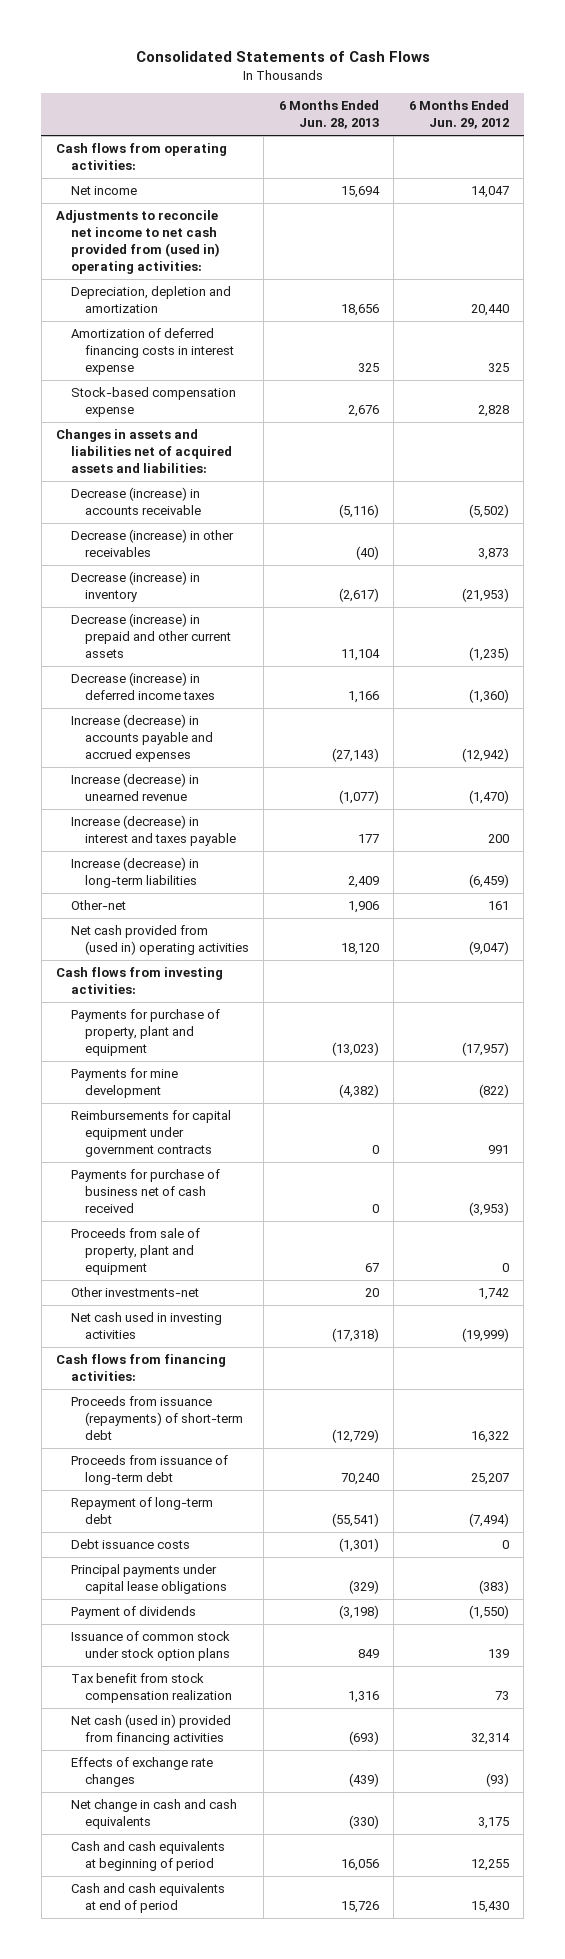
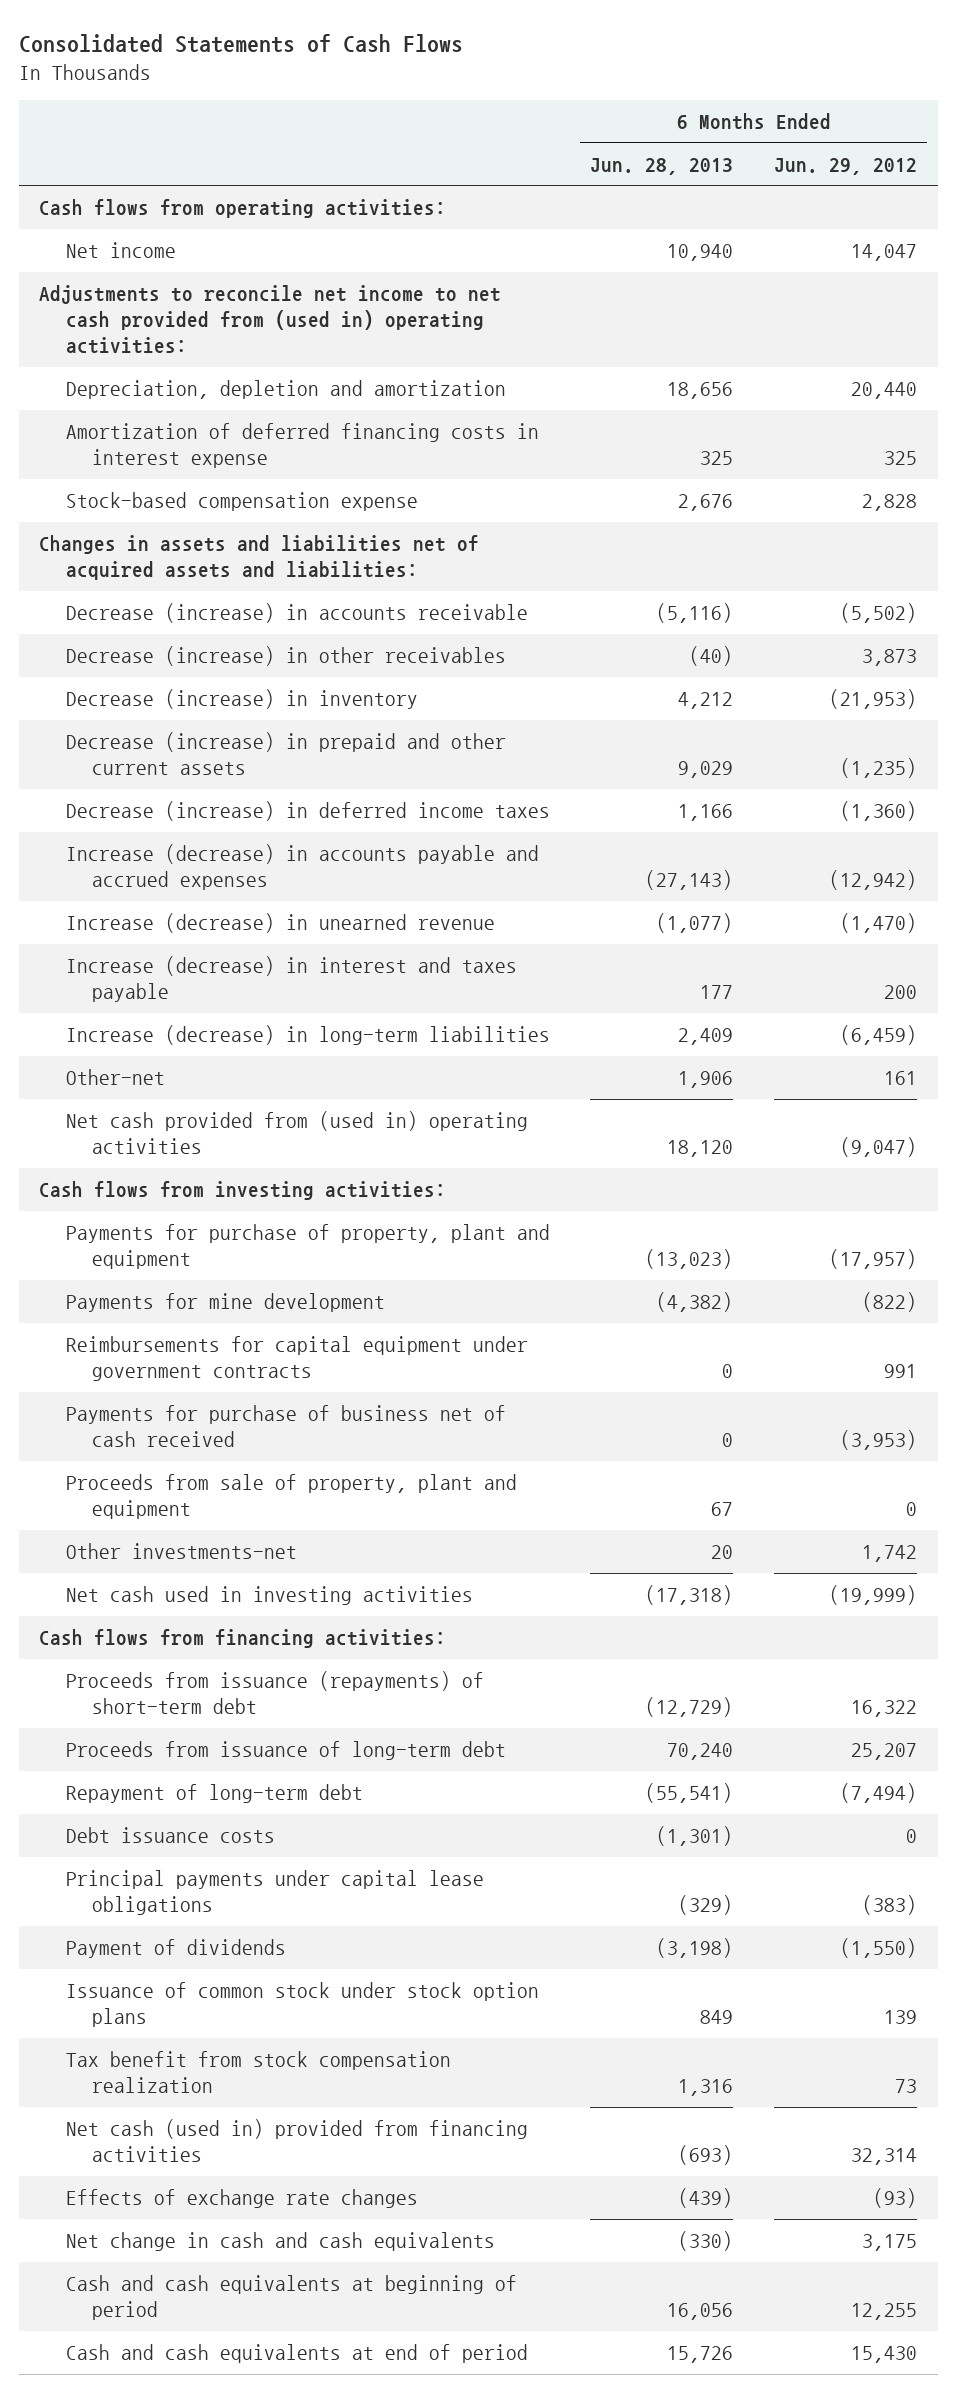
[340,186,380,199] 15,694 -> [667,243,734,261] 10,940
[338,588,379,603] (2,617) -> [678,691,734,709] 4,212
[340,649,380,662] 11,104 -> [678,761,734,779] 9,029

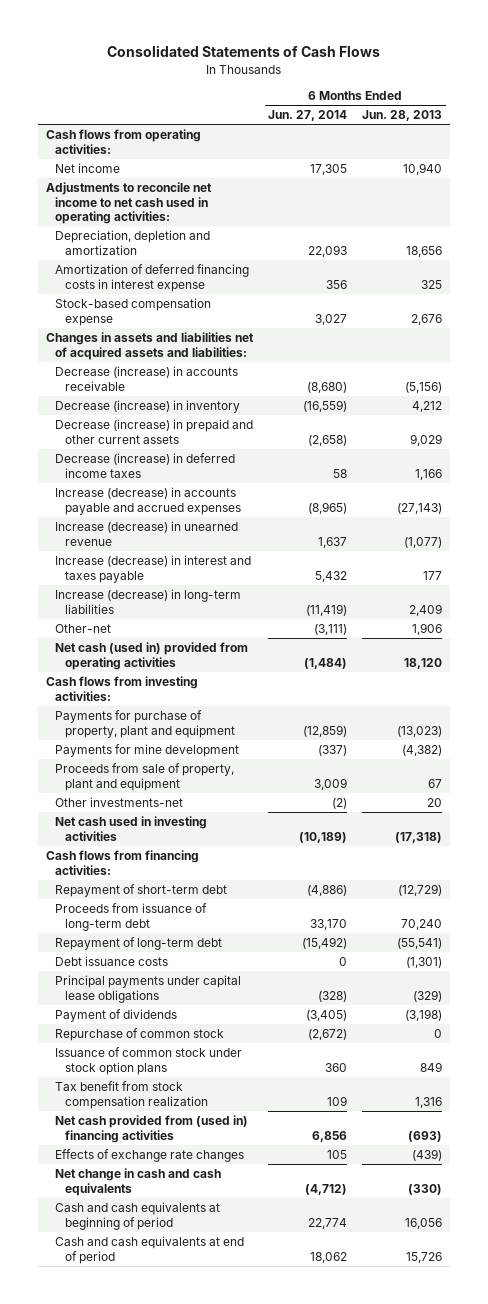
[774,157,918,175] Jun. 29, 2012 -> none
none -> [268,110,348,122] Jun. 27, 2014
[39,284,502,355] Adjustments to reconcile net income to net cash provided from (used in) operating activities: -> [45,181,212,225] Adjustments to reconcile net income to net cash used in operating activities:
[65,645,506,666] Decrease (increase) in other receivables -> none
[656,602,734,623] (5,116) -> [405,381,443,393] (5,156)
[65,1110,528,1155] Net cash provided from (used in) operating activities -> [55,641,249,670] Net cash (used in) provided from operating activities
[65,1335,528,1382] Reimbursements for capital equipment under government contracts -> none
[65,1404,506,1448] Payments for purchase of business net of cash received -> none
[65,1670,484,1715] Proceeds from issuance (repayments) of short-term debt -> [55,883,228,897] Repayment of short-term debt
none -> [55,1027,225,1041] Repurchase of common stock
[65,2118,528,2163] Net cash (used in) provided from financing activities -> [55,1114,249,1143] Net cash provided from (used in) financing activities

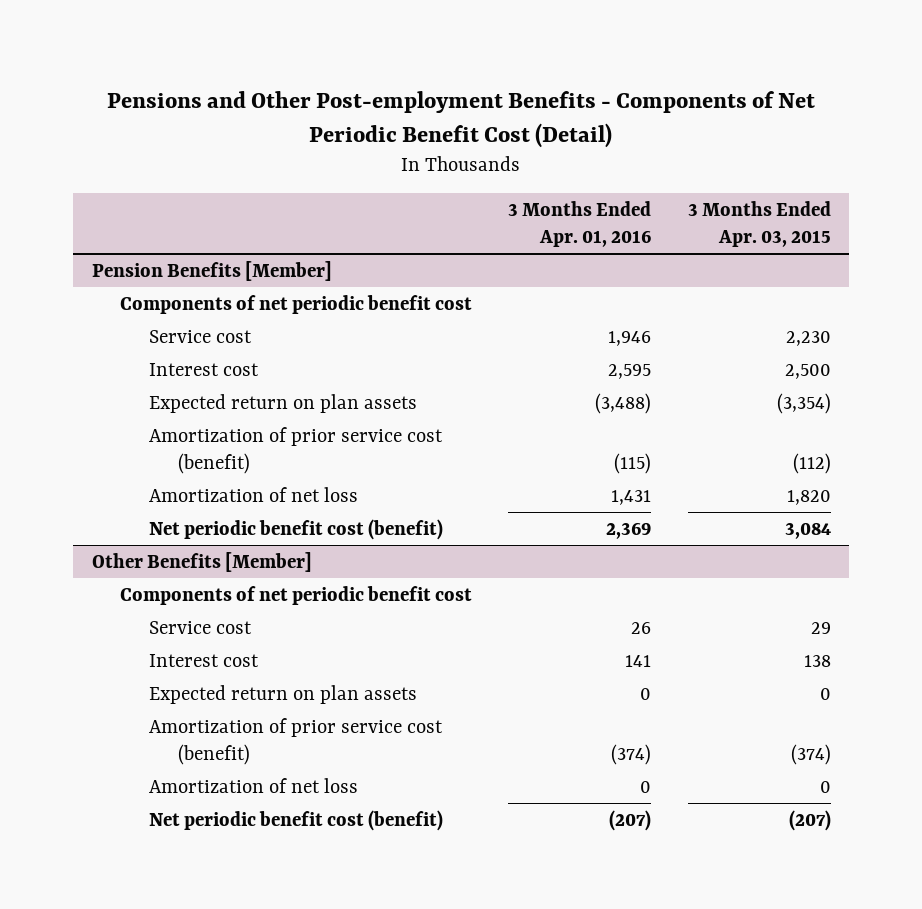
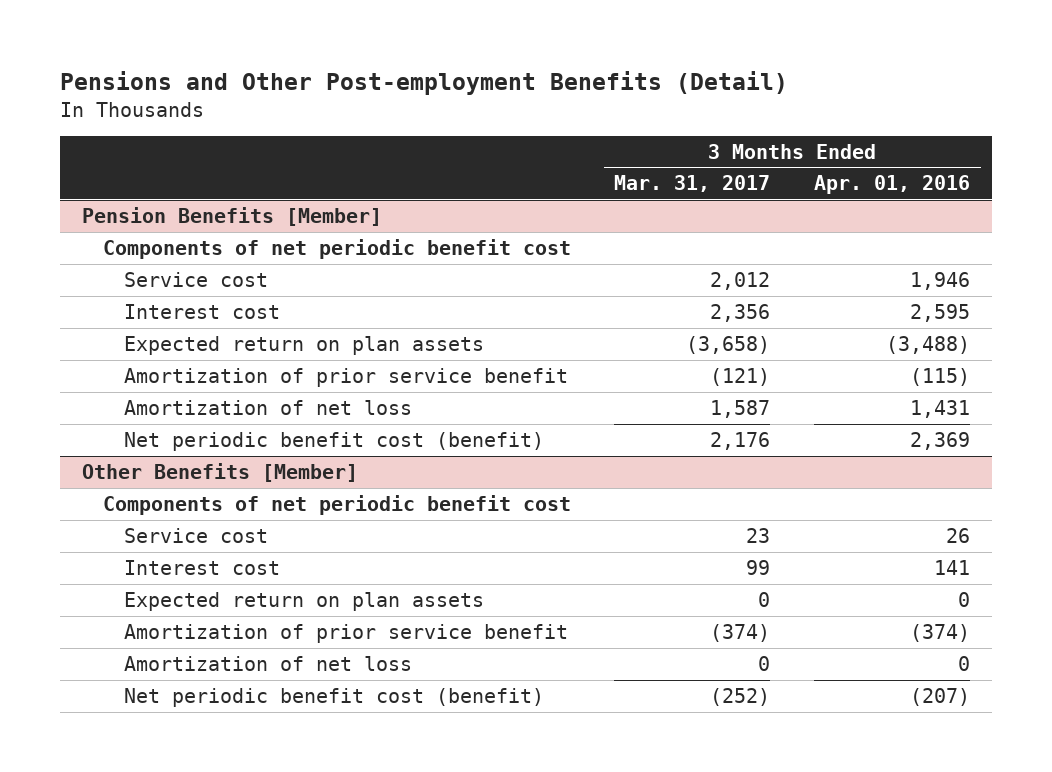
[107,90,816,148] Pensions and Other Post-employment Benefits - Components of Net Periodic Benefit Cost (Detail) -> [60,71,789,96] Pensions and Other Post-employment Benefits (Detail)
[687,201,831,248] 3 Months Ended Apr. 03, 2015 -> none
none -> [614,175,771,193] Mar. 31, 2017
[149,426,444,474] Amortization of prior service cost (benefit) -> [123,367,568,387] Amortization of prior service benefit
[149,717,444,765] Amortization of prior service cost (benefit) -> [123,623,568,643] Amortization of prior service benefit

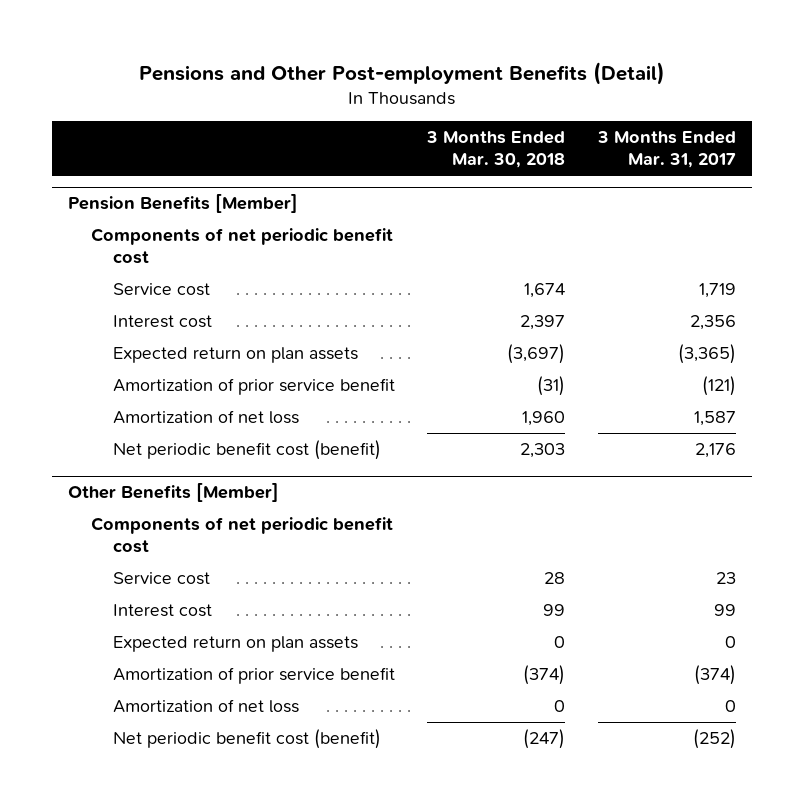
[813,175,970,195] Apr. 01, 2016 -> none
none -> [426,131,566,169] 3 Months Ended Mar. 30, 2018
[710,271,771,290] 2,012 -> [698,282,736,298] 1,719
[686,335,771,354] (3,658) -> [677,343,736,364] (3,365)

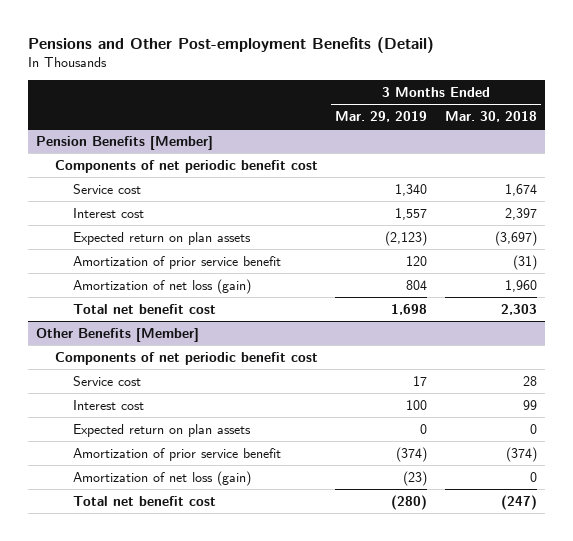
[596,131,736,169] 3 Months Ended Mar. 31, 2017 -> none
none -> [335,111,428,123] Mar. 29, 2019
[112,409,299,424] Amortization of net loss -> [72,278,251,294] Amortization of net loss (gain)
[112,439,381,460] Net periodic benefit cost (benefit) -> [72,303,216,314] Total net benefit cost
[112,698,299,713] Amortization of net loss -> [72,470,251,486] Amortization of net loss (gain)
[112,728,381,749] Net periodic benefit cost (benefit) -> [72,495,216,506] Total net benefit cost

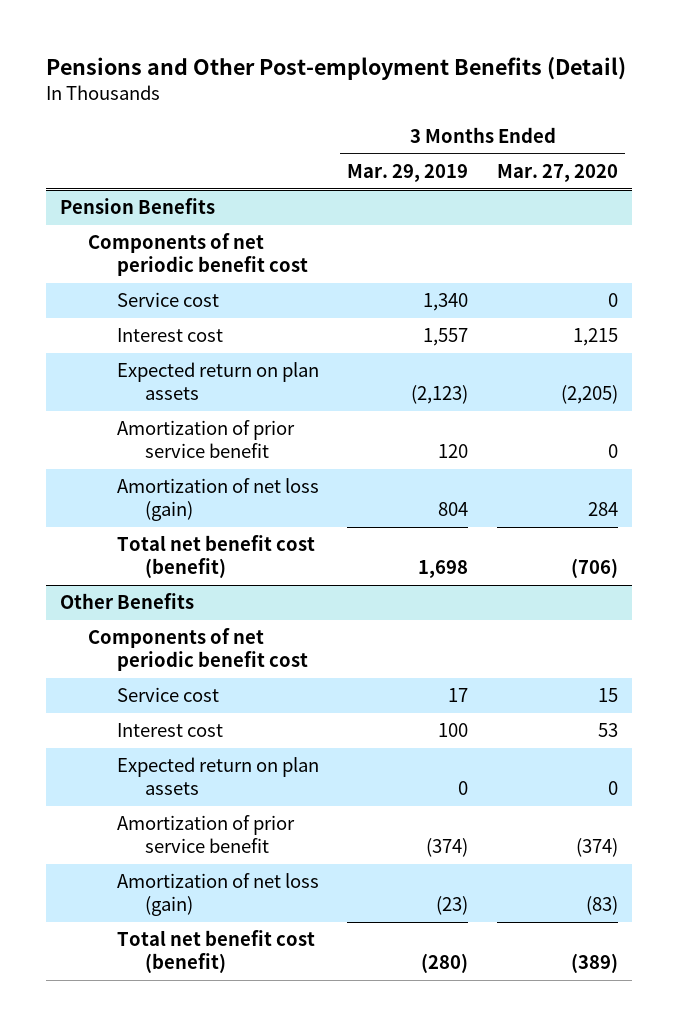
[444,111,537,123] Mar. 30, 2018 -> none
none -> [496,164,618,183] Mar. 27, 2020
[36,135,214,150] Pension Benefits [Member] -> [59,198,215,215] Pension Benefits
[72,303,216,314] Total net benefit cost -> [116,535,315,579] Total net benefit cost (benefit)
[36,327,200,342] Other Benefits [Member] -> [59,593,194,610] Other Benefits
[72,495,216,506] Total net benefit cost -> [116,930,315,974] Total net benefit cost (benefit)

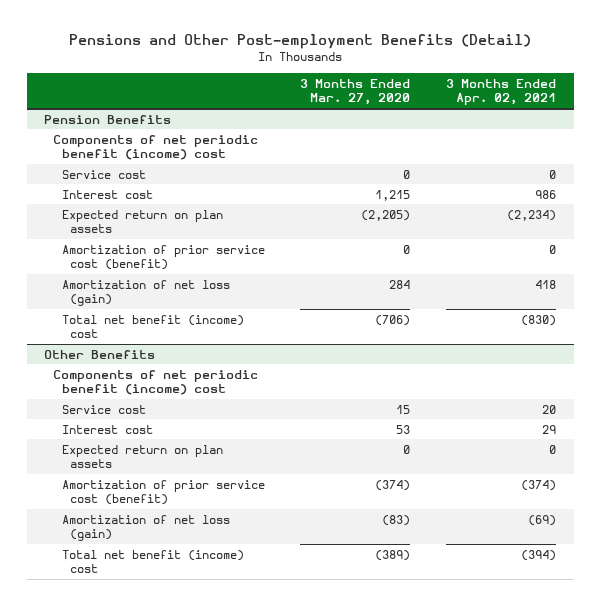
[347,164,469,183] Mar. 29, 2019 -> none
none -> [445,78,556,106] 3 Months Ended Apr. 02, 2021
[88,233,308,277] Components of net periodic benefit cost -> [53,134,259,161] Components of net periodic benefit (income) cost
[116,420,295,459] Amortization of prior service benefit -> [61,244,265,271] Amortization of prior service cost (benefit)
[116,535,315,579] Total net benefit cost (benefit) -> [61,314,244,339] Total net benefit (income) cost
[88,628,308,672] Components of net periodic benefit cost -> [53,369,259,396] Components of net periodic benefit (income) cost
[116,815,295,854] Amortization of prior service benefit -> [61,479,265,506] Amortization of prior service cost (benefit)
[116,930,315,974] Total net benefit cost (benefit) -> [61,549,244,574] Total net benefit (income) cost

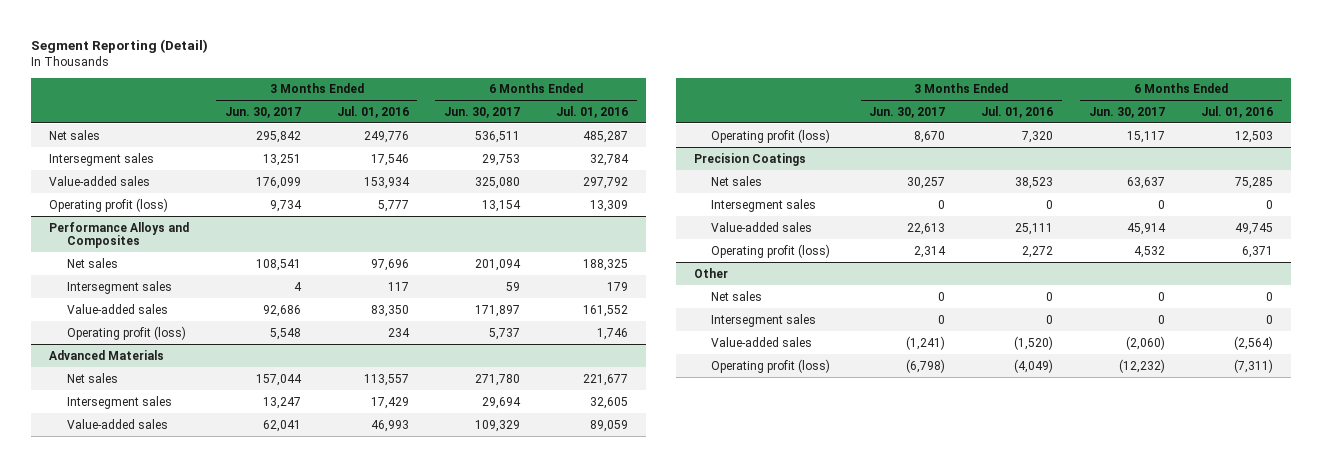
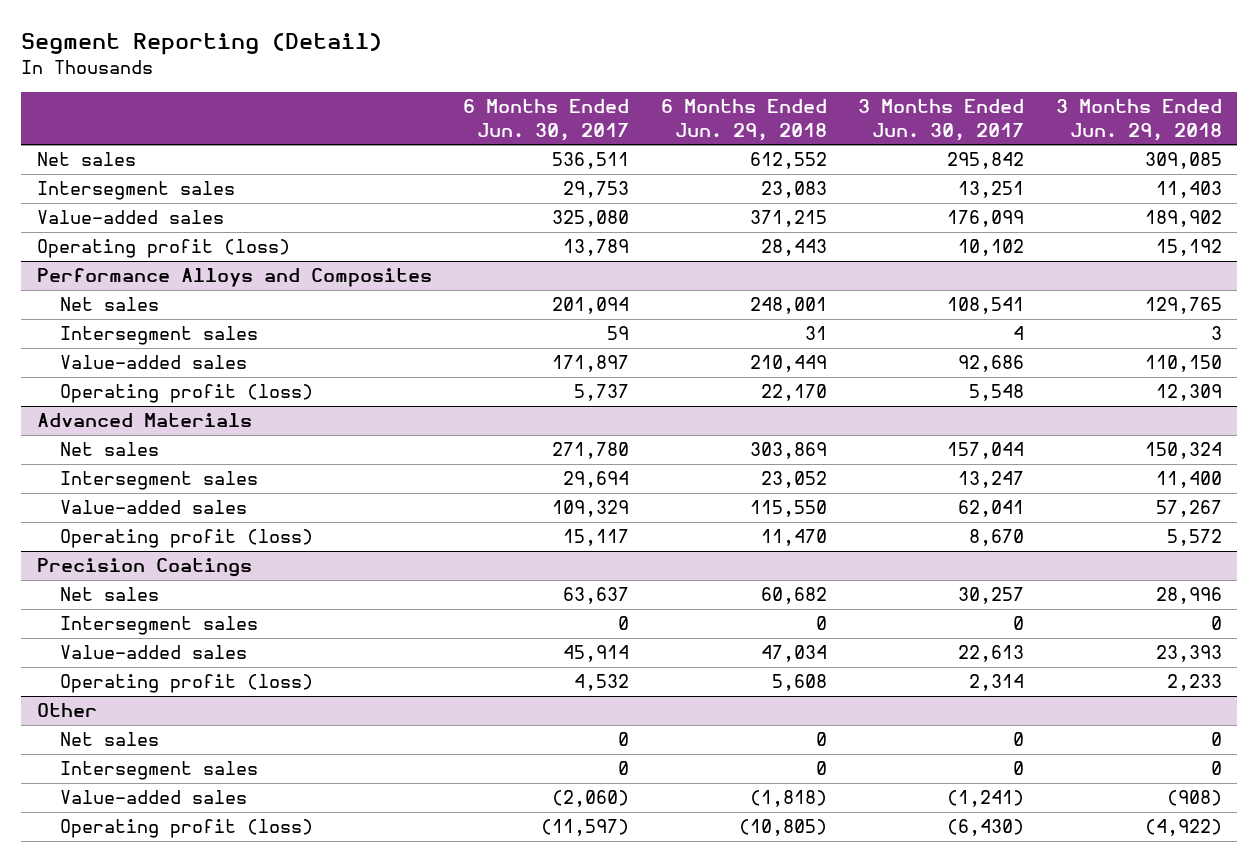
[336,105,409,118] Jul. 01, 2016 -> none
[556,105,629,118] Jul. 01, 2016 -> none
none -> [660,99,827,141] 6 Months Ended Jun. 29, 2018
none -> [1055,99,1222,141] 3 Months Ended Jun. 29, 2018
[269,199,302,212] 9,734 -> [958,239,1025,257] 10,102
[482,199,522,212] 13,154 -> [563,239,630,257] 13,789
[906,358,946,373] (6,798) -> [947,819,1025,837] (6,430)
[1119,358,1166,373] (12,232) -> [541,819,630,837] (11,597)

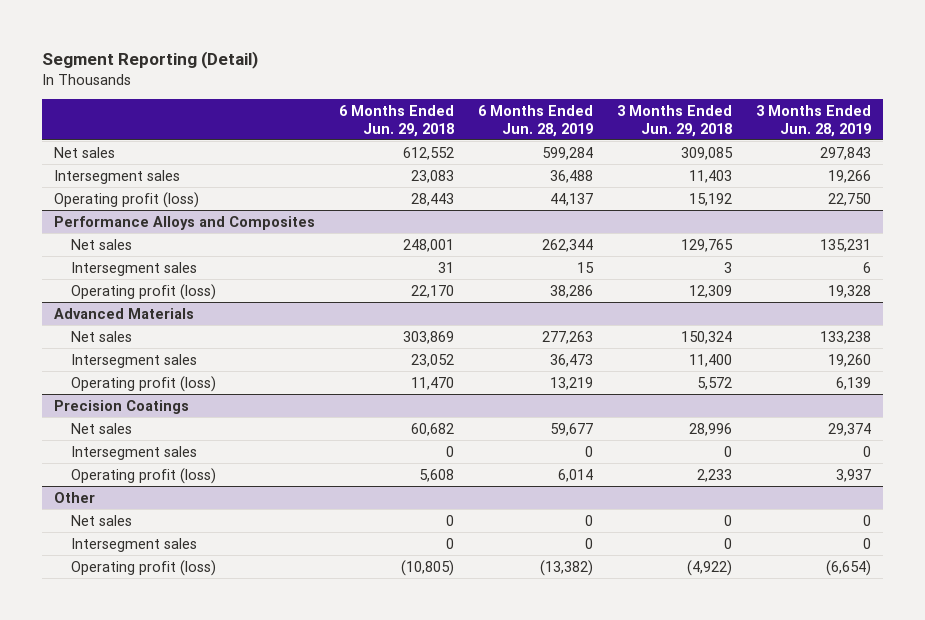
[463,99,630,141] 6 Months Ended Jun. 30, 2017 -> none
[858,99,1025,141] 3 Months Ended Jun. 30, 2017 -> none
none -> [478,104,594,137] 6 Months Ended Jun. 28, 2019
none -> [756,104,872,137] 3 Months Ended Jun. 28, 2019
[36,210,224,225] Value-added sales -> none
[60,355,248,370] Value-added sales -> none
[60,500,248,515] Value-added sales -> none
[60,645,248,660] Value-added sales -> none
[60,790,248,805] Value-added sales -> none

